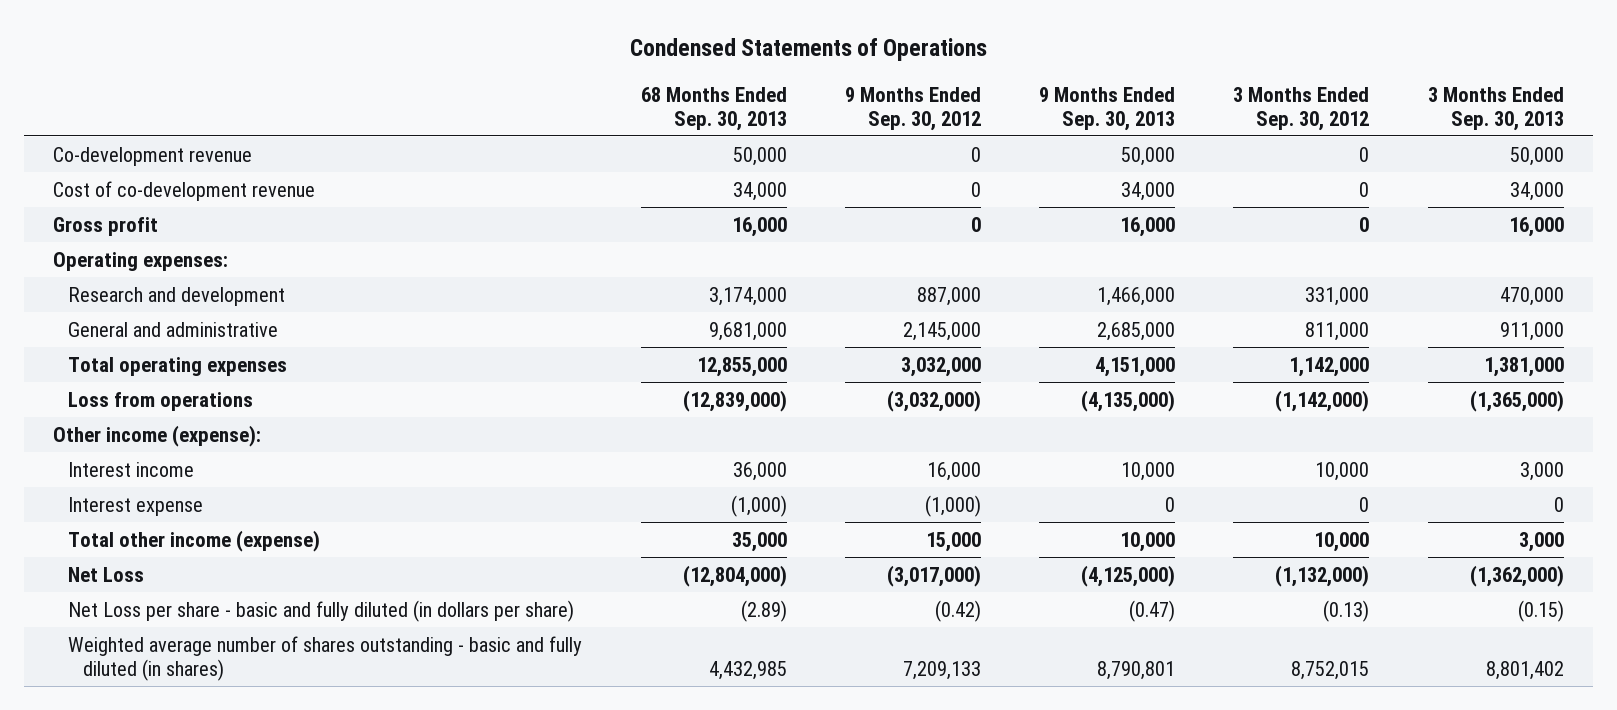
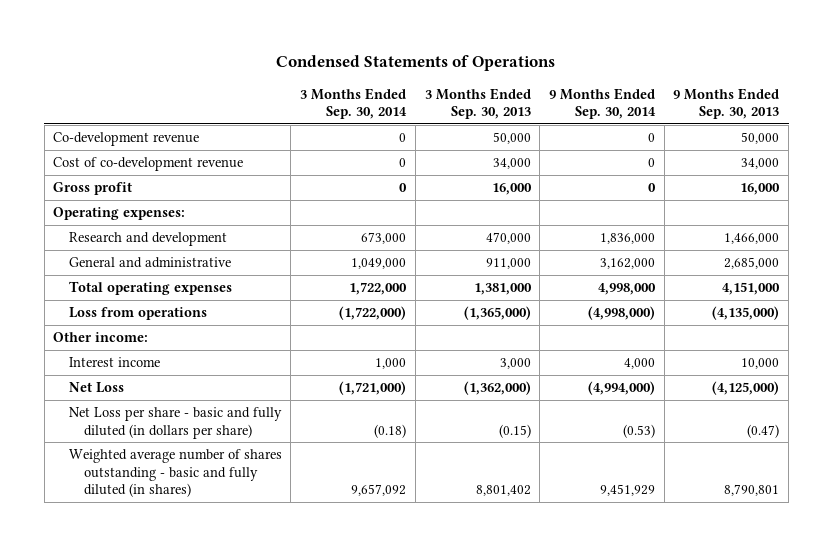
[640,86,787,131] 68 Months Ended Sep. 30, 2013 -> none
[844,86,981,131] 9 Months Ended Sep. 30, 2012 -> none
[1233,86,1370,131] 3 Months Ended Sep. 30, 2012 -> none
none -> [300,87,408,120] 3 Months Ended Sep. 30, 2014
none -> [548,87,656,120] 9 Months Ended Sep. 30, 2014
[53,424,262,447] Other income (expense): -> [53,332,149,343] Other income:
[68,496,204,516] Interest expense -> none
[68,529,321,552] Total other income (expense) -> none

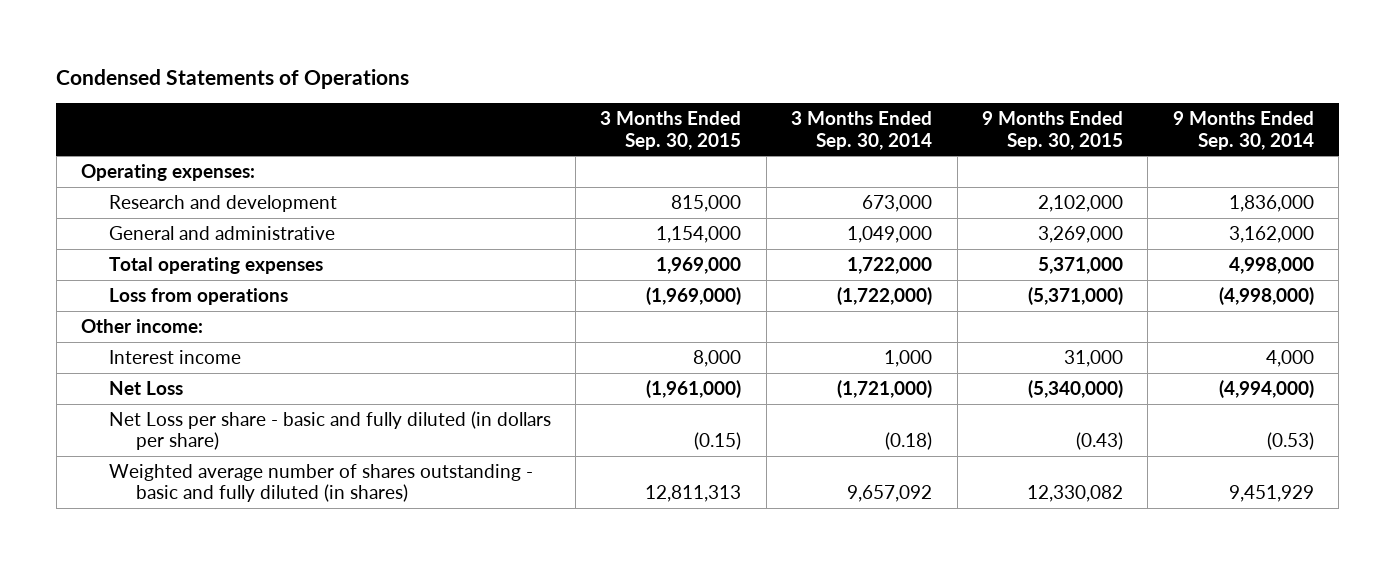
[424,87,531,120] 3 Months Ended Sep. 30, 2013 -> none
[673,87,780,120] 9 Months Ended Sep. 30, 2013 -> none
none -> [600,111,742,150] 3 Months Ended Sep. 30, 2015
none -> [981,111,1123,150] 9 Months Ended Sep. 30, 2015
[53,132,200,147] Co-development revenue -> none
[53,157,244,172] Cost of co-development revenue -> none
[53,182,133,196] Gross profit -> none

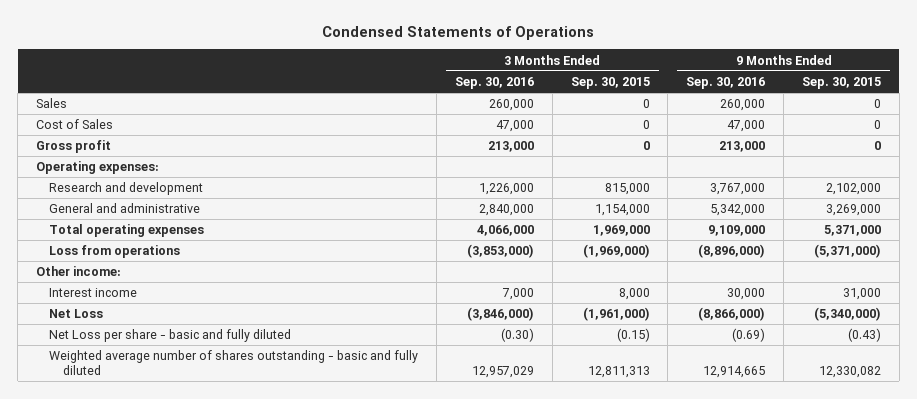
[791,111,933,150] 3 Months Ended Sep. 30, 2014 -> none
[1172,111,1314,150] 9 Months Ended Sep. 30, 2014 -> none
none -> [454,77,534,90] Sep. 30, 2016
none -> [686,77,766,90] Sep. 30, 2016
none -> [35,98,67,109] Sales
none -> [35,119,113,130] Cost of Sales
none -> [35,140,111,154] Gross profit
[108,410,551,451] Net Loss per share - basic and fully diluted (in dollars per share) -> [49,329,292,343] Net Loss per share - basic and fully diluted
[108,463,533,503] Weighted average number of shares outstanding - basic and fully diluted (in shares) -> [49,350,419,376] Weighted average number of shares outstanding - basic and fully diluted

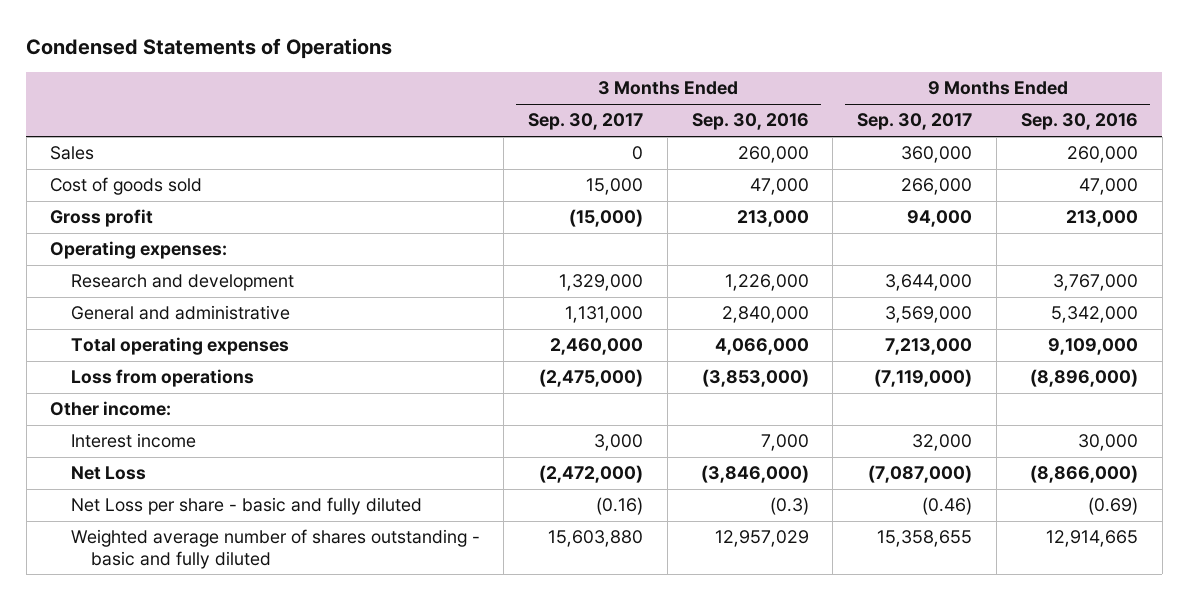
[570,77,650,90] Sep. 30, 2015 -> none
[802,77,882,90] Sep. 30, 2015 -> none
none -> [528,113,644,131] Sep. 30, 2017
none -> [857,113,973,131] Sep. 30, 2017
[35,119,113,130] Cost of Sales -> [50,177,203,196] Cost of goods sold
[500,328,534,343] (0.30) -> [769,497,809,516] (0.3)

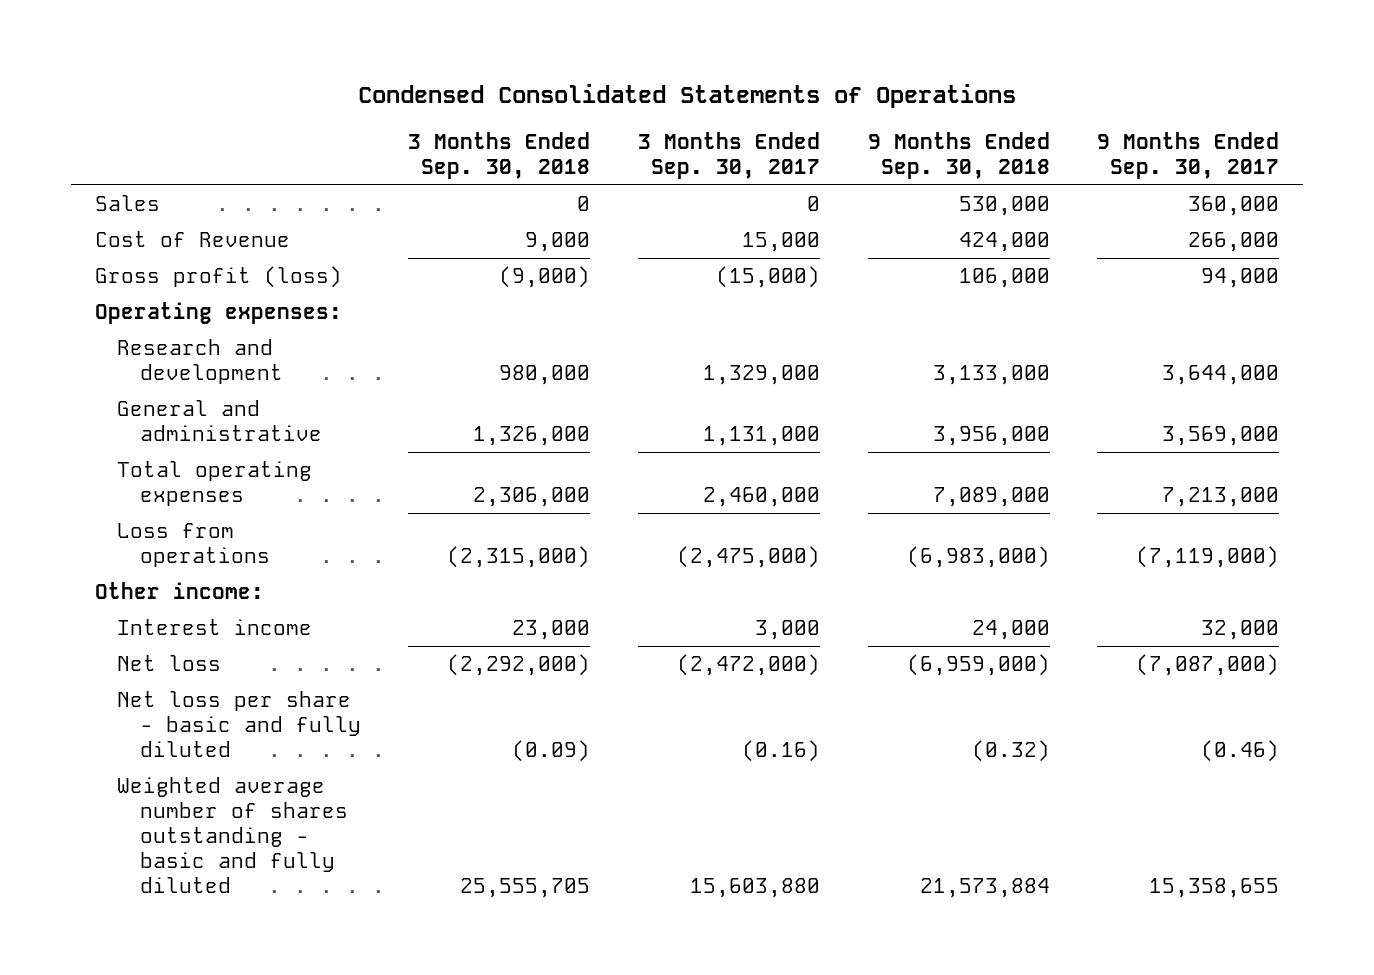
[26,37,393,59] Condensed Statements of Operations -> [357,83,1016,108] Condensed Consolidated Statements of Operations
[691,113,809,131] Sep. 30, 2016 -> none
[1020,113,1138,131] Sep. 30, 2016 -> none
none -> [408,131,591,179] 3 Months Ended Sep. 30, 2018
none -> [867,131,1050,179] 9 Months Ended Sep. 30, 2018
[50,177,203,196] Cost of goods sold -> [94,231,290,248] Cost of Revenue
[50,209,154,228] Gross profit -> [94,266,342,289] Gross profit (loss)
[70,466,146,481] Net Loss -> [117,655,222,672] Net loss
[70,497,422,516] Net Loss per share - basic and fully diluted -> [117,691,361,757] Net loss per share - basic and fully diluted

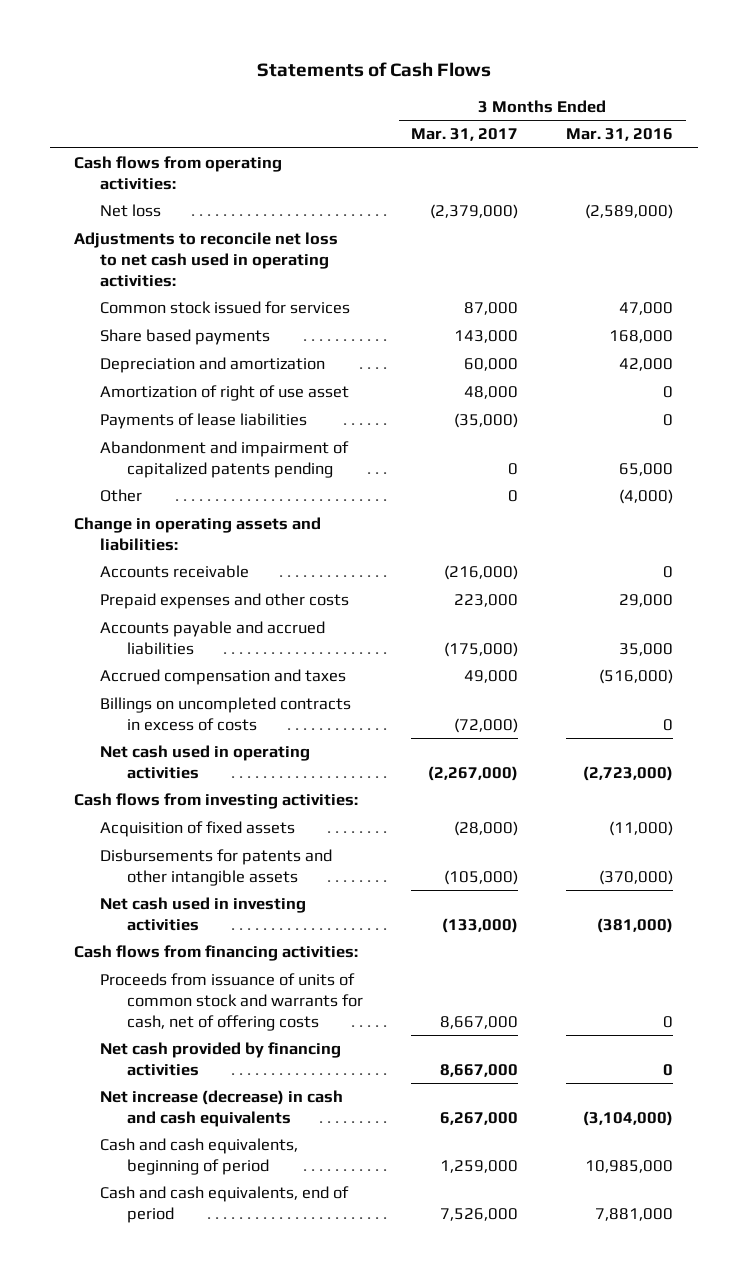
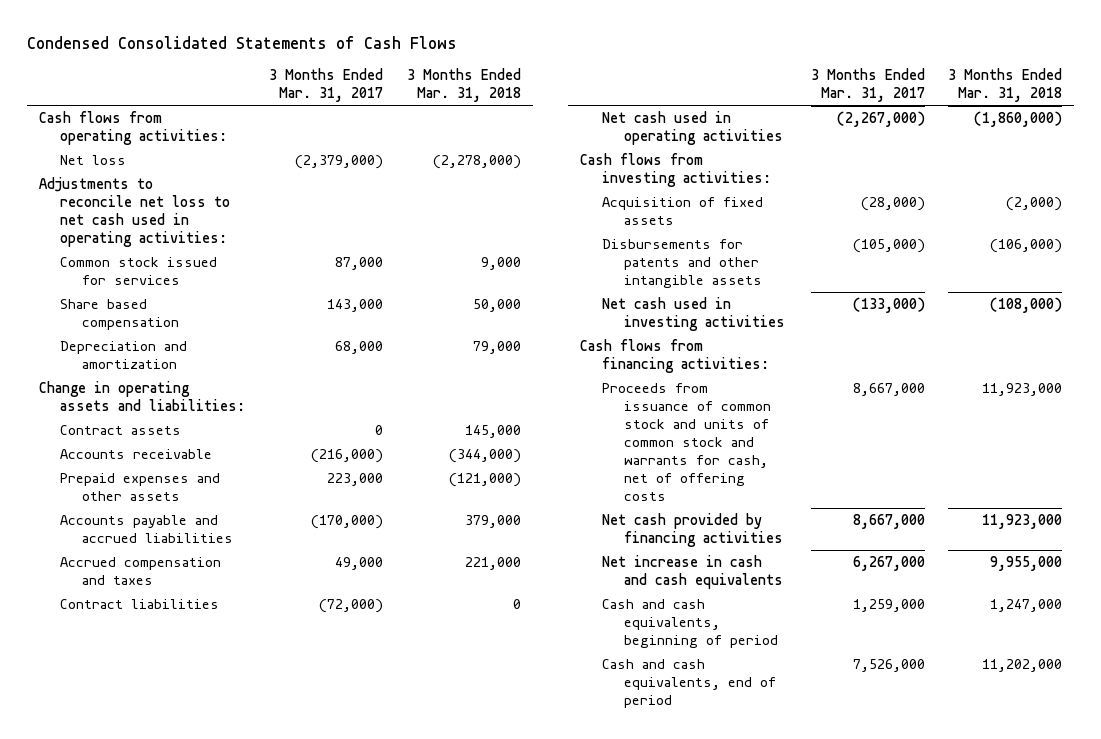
[256,61,491,77] Statements of Cash Flows -> [26,36,457,50] Condensed Consolidated Statements of Cash Flows
[566,128,674,142] Mar. 31, 2016 -> none
none -> [406,68,521,103] 3 Months Ended Mar. 31, 2018
[100,385,350,402] Amortization of right of use asset -> none
[100,413,308,430] Payments of lease liabilities -> none
[100,441,350,478] Abandonment and impairment of capitalized patents pending -> none
[100,489,143,503] Other -> none
[100,329,271,346] Share based payments -> [60,298,180,330] Share based compensation
[464,358,519,372] 60,000 -> [335,340,384,354] 68,000
none -> [60,424,182,435] Contract assets
[100,593,350,610] Prepaid expenses and other costs -> [60,472,221,501] Prepaid expenses and other assets
[444,641,519,657] (175,000) -> [311,514,384,529] (170,000)
[100,697,352,731] Billings on uncompleted contracts in excess of costs -> [60,598,220,609] Contract liabilities
[100,973,363,1031] Proceeds from issuance of units of common stock and warrants for cash, net of offering costs -> [601,382,771,501] Proceeds from issuance of common stock and units of common stock and warrants for cash, net of offering costs
[100,1090,344,1127] Net increase (decrease) in cash and cash equivalents -> [601,554,783,589] Net increase in cash and cash equivalents

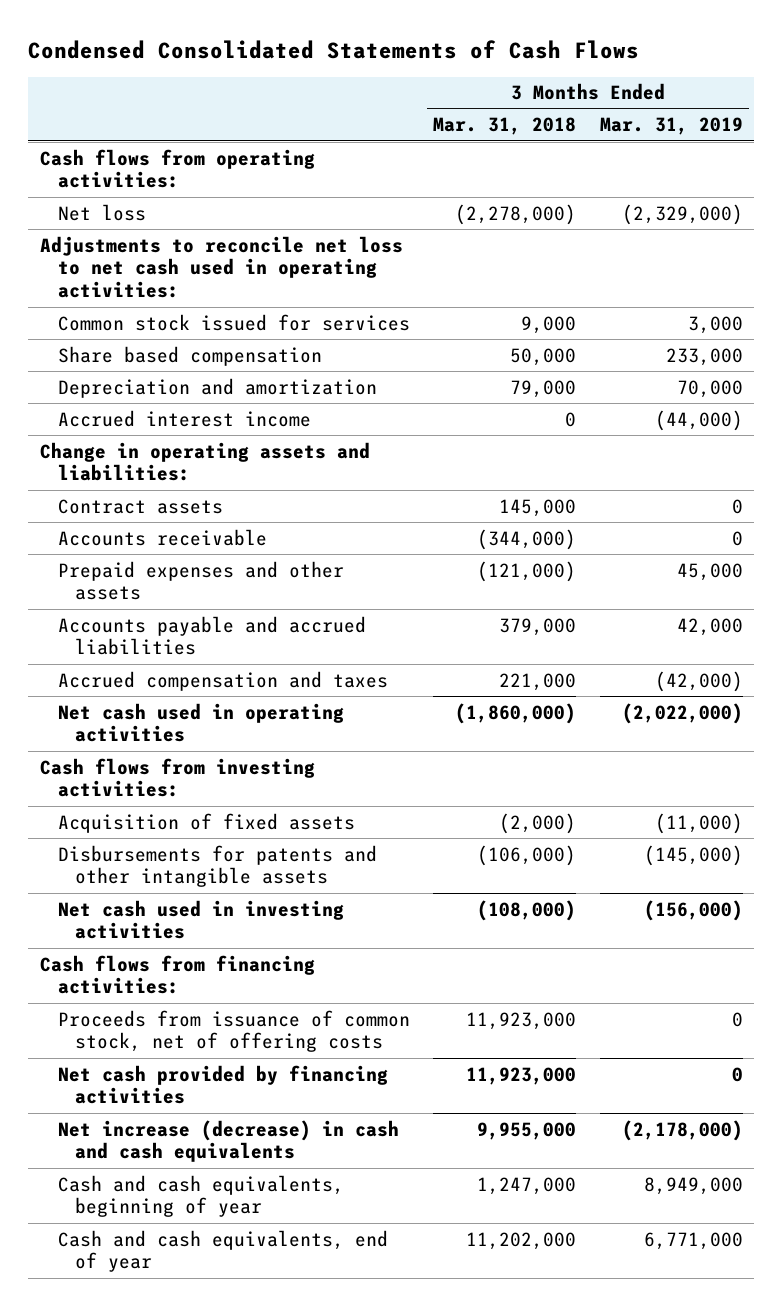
[269,68,384,103] 3 Months Ended Mar. 31, 2017 -> none
none -> [599,117,743,136] Mar. 31, 2019
none -> [57,409,311,427] Accrued interest income
[60,598,220,609] Contract liabilities -> none
[601,382,771,501] Proceeds from issuance of common stock and units of common stock and warrants for cash, net of offering costs -> [57,1009,410,1053] Proceeds from issuance of common stock, net of offering costs
[601,554,783,589] Net increase in cash and cash equivalents -> [57,1119,399,1163] Net increase (decrease) in cash and cash equivalents
[601,598,778,648] Cash and cash equivalents, beginning of period -> [57,1174,344,1218] Cash and cash equivalents, beginning of year
[601,658,776,708] Cash and cash equivalents, end of period -> [57,1229,388,1273] Cash and cash equivalents, end of year

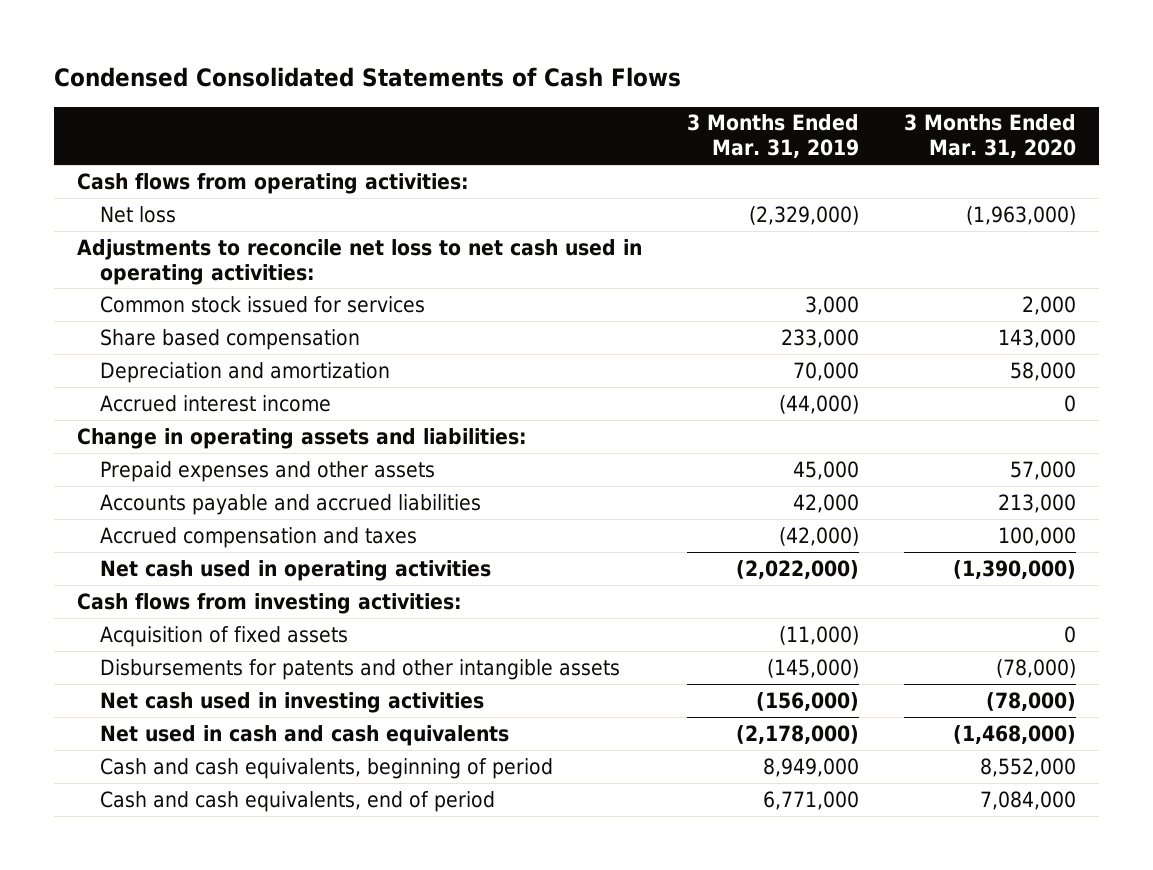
[433,117,577,136] Mar. 31, 2018 -> none
none -> [904,114,1077,159] 3 Months Ended Mar. 31, 2020
[57,498,223,514] Contract assets -> none
[57,528,267,546] Accounts receivable -> none
[40,954,316,995] Cash flows from financing activities: -> none
[57,1009,410,1053] Proceeds from issuance of common stock, net of offering costs -> none
[57,1064,388,1105] Net cash provided by financing activities -> none
[57,1119,399,1163] Net increase (decrease) in cash and cash equivalents -> [99,724,509,746] Net used in cash and cash equivalents
[57,1174,344,1218] Cash and cash equivalents, beginning of year -> [99,757,553,779] Cash and cash equivalents, beginning of period
[57,1229,388,1273] Cash and cash equivalents, end of year -> [99,790,495,812] Cash and cash equivalents, end of period

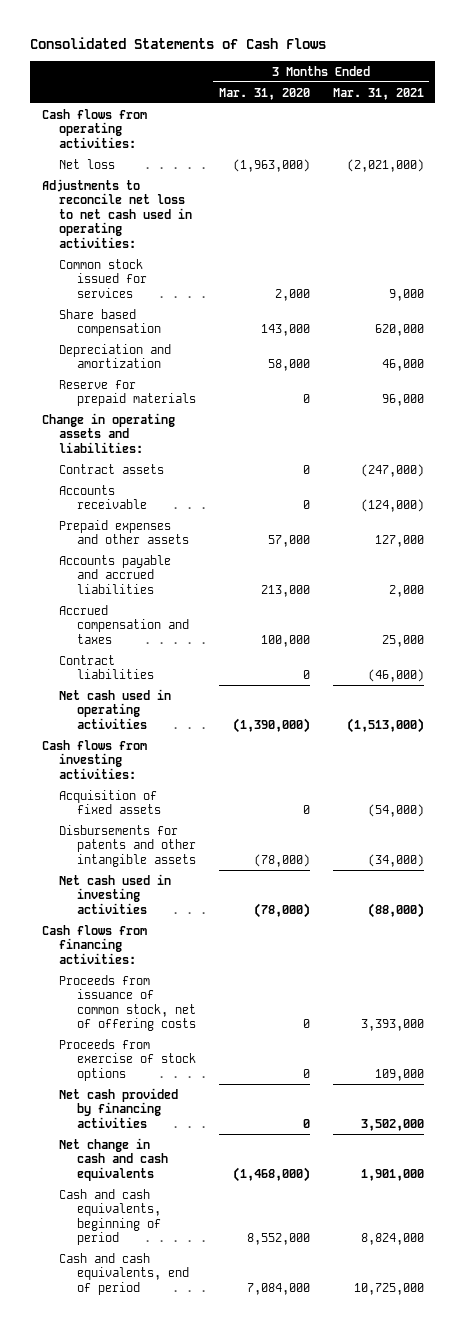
[54,67,682,88] Condensed Consolidated Statements of Cash Flows -> [30,36,327,49] Consolidated Statements of Cash Flows
[687,114,860,159] 3 Months Ended Mar. 31, 2019 -> none
none -> [332,87,424,100] Mar. 31, 2021
[99,394,331,412] Accrued interest income -> none
none -> [59,379,196,407] Reserve for prepaid materials
none -> [59,463,165,474] Contract assets
none -> [59,484,147,510] Accounts receivable
none -> [59,654,154,680] Contract liabilities
none -> [41,924,147,964] Cash flows from financing activities:
none -> [59,974,196,1032] Proceeds from issuance of common stock, net of offering costs
none -> [59,1038,196,1081] Proceeds from exercise of stock options
none -> [59,1087,179,1128] Net cash provided by financing activities
[99,724,509,746] Net used in cash and cash equivalents -> [59,1137,168,1181] Net change in cash and cash equivalents

